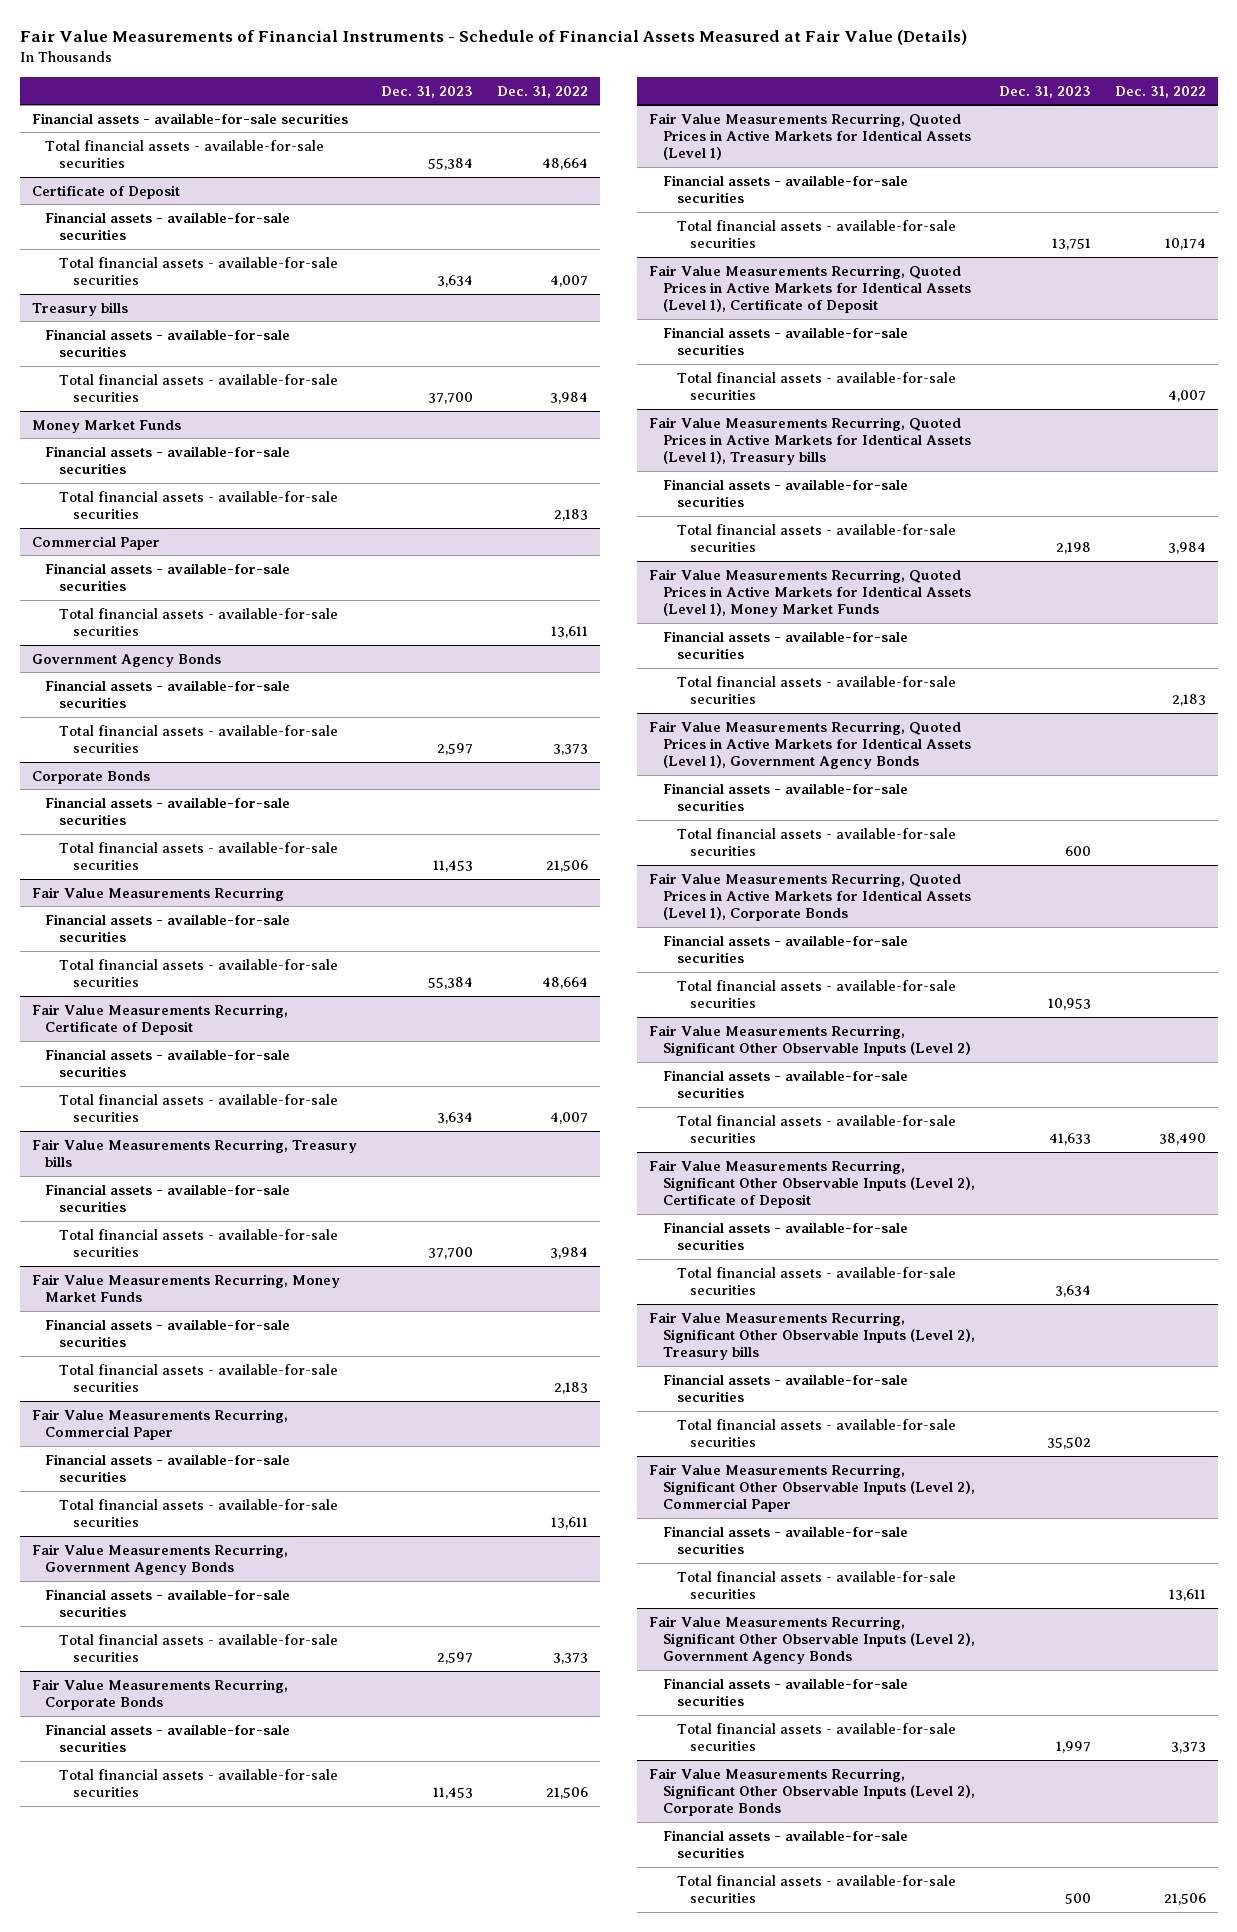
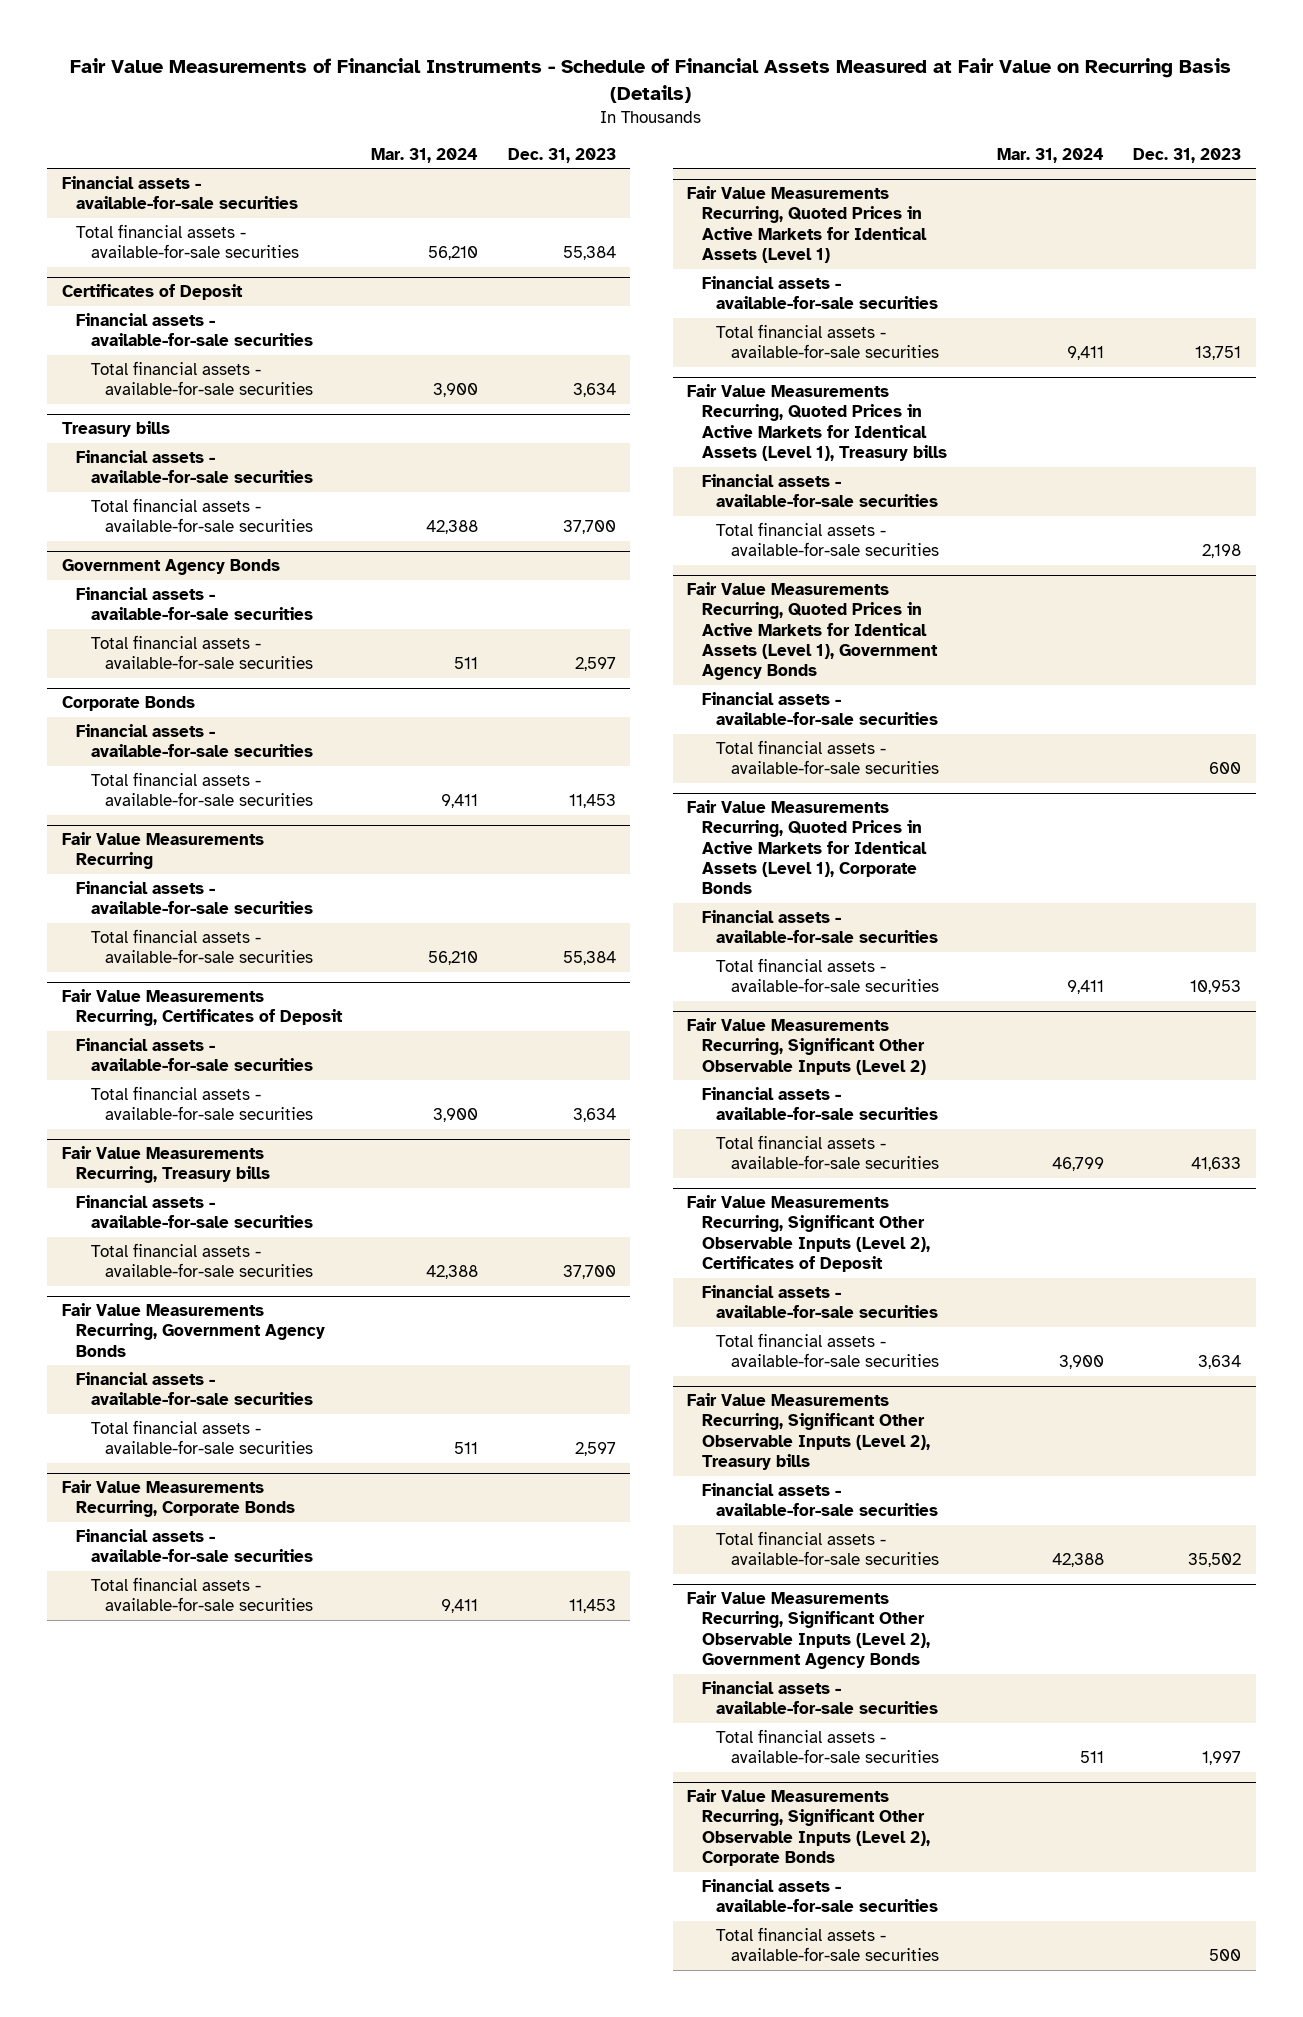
[19,30,967,46] Fair Value Measurements of Financial Instruments - Schedule of Financial Assets Measured at Fair Value (Details) -> [70,58,1232,103] Fair Value Measurements of Financial Instruments - Schedule of Financial Assets Measured at Fair Value on Recurring Basis (Details)
[497,85,589,98] Dec. 31, 2022 -> none
none -> [371,147,479,163] Mar. 31, 2024
[31,184,180,199] Certificate of Deposit -> [61,284,243,301] Certificates of Deposit
[31,419,181,433] Money Market Funds -> none
[45,445,291,474] Financial assets - available-for-sale securities -> none
[59,490,339,519] Total financial assets - available-for-sale securities -> none
[31,535,160,550] Commercial Paper -> none
[45,562,291,591] Financial assets - available-for-sale securities -> none
[59,607,339,636] Total financial assets - available-for-sale securities -> none
[31,1003,288,1035] Fair Value Measurements Recurring, Certificate of Deposit -> [61,989,344,1027] Fair Value Measurements Recurring, Certificates of Deposit
[31,1273,340,1302] Fair Value Measurements Recurring, Money Market Funds -> none
[45,1318,291,1347] Financial assets - available-for-sale securities -> none
[59,1363,339,1392] Total financial assets - available-for-sale securities -> none
[31,1408,288,1440] Fair Value Measurements Recurring, Commercial Paper -> none
[45,1453,291,1482] Financial assets - available-for-sale securities -> none
[59,1498,339,1527] Total financial assets - available-for-sale securities -> none
[649,264,971,314] Fair Value Measurements Recurring, Quoted Prices in Active Markets for Identical Assets (Level 1), Certificate of Deposit -> none
[662,326,908,355] Financial assets - available-for-sale securities -> none
[676,371,956,400] Total financial assets - available-for-sale securities -> none
[649,568,971,618] Fair Value Measurements Recurring, Quoted Prices in Active Markets for Identical Assets (Level 1), Money Market Funds -> none
[662,630,908,659] Financial assets - available-for-sale securities -> none
[676,675,956,704] Total financial assets - available-for-sale securities -> none
[649,1159,975,1209] Fair Value Measurements Recurring, Significant Other Observable Inputs (Level 2), Certificate of Deposit -> [687,1195,930,1272] Fair Value Measurements Recurring, Significant Other Observable Inputs (Level 2), Certificates of Deposit
[649,1463,975,1513] Fair Value Measurements Recurring, Significant Other Observable Inputs (Level 2), Commercial Paper -> none
[662,1525,908,1554] Financial assets - available-for-sale securities -> none
[676,1570,956,1599] Total financial assets - available-for-sale securities -> none

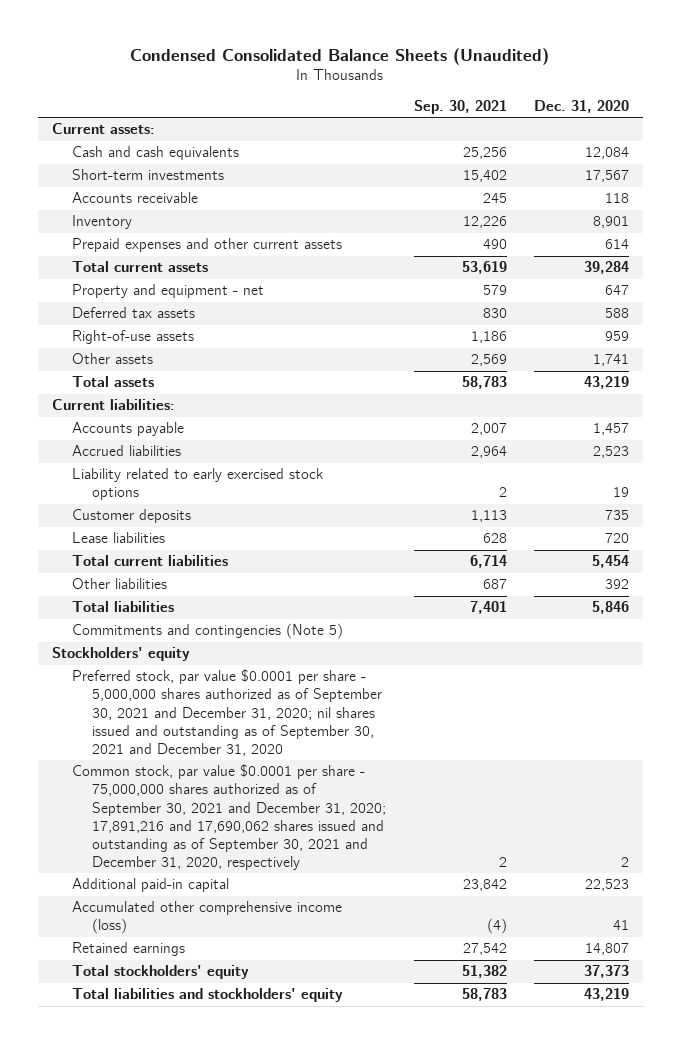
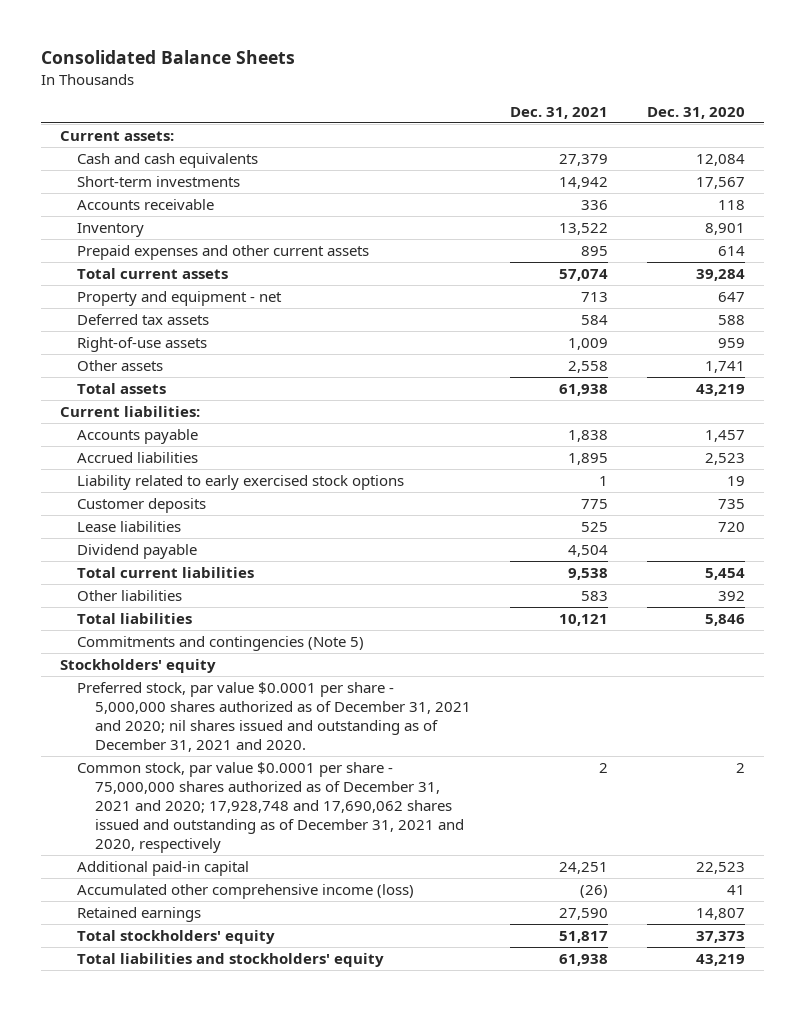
[130,47,550,65] Condensed Consolidated Balance Sheets (Unaudited) -> [40,50,295,65] Consolidated Balance Sheets
[413,100,507,115] Sep. 30, 2021 -> none
none -> [509,106,608,119] Dec. 31, 2021
none -> [77,543,198,559] Dividend payable
[71,669,383,756] Preferred stock, par value $0.0001 per share - 5,000,000 shares authorized as of September 30, 2021 and December 31, 2020; nil shares issued and outstanding as of September 30, 2021 and December 31, 2020 -> [77,681,471,752] Preferred stock, par value $0.0001 per share - 5,000,000 shares authorized as of December 31, 2021 and 2020; nil shares issued and outstanding as of December 31, 2021 and 2020.
[71,764,387,870] Common stock, par value $0.0001 per share - 75,000,000 shares authorized as of September 30, 2021 and December 31, 2020; 17,891,216 and 17,690,062 shares issued and outstanding as of September 30, 2021 and December 31, 2020, respectively -> [77,761,464,853] Common stock, par value $0.0001 per share - 75,000,000 shares authorized as of December 31, 2021 and 2020; 17,928,748 and 17,690,062 shares issued and outstanding as of December 31, 2021 and 2020, respectively

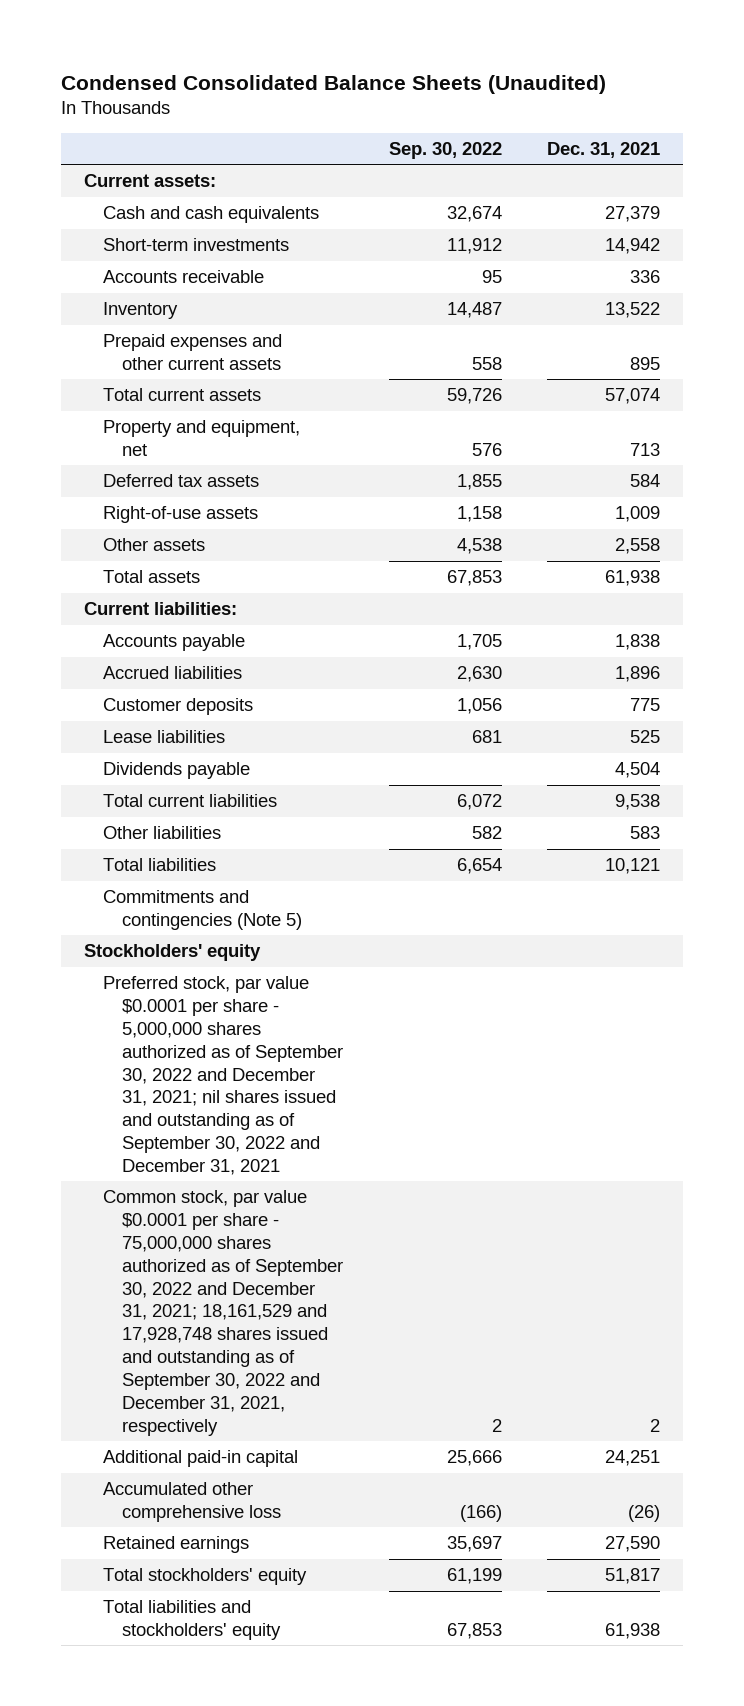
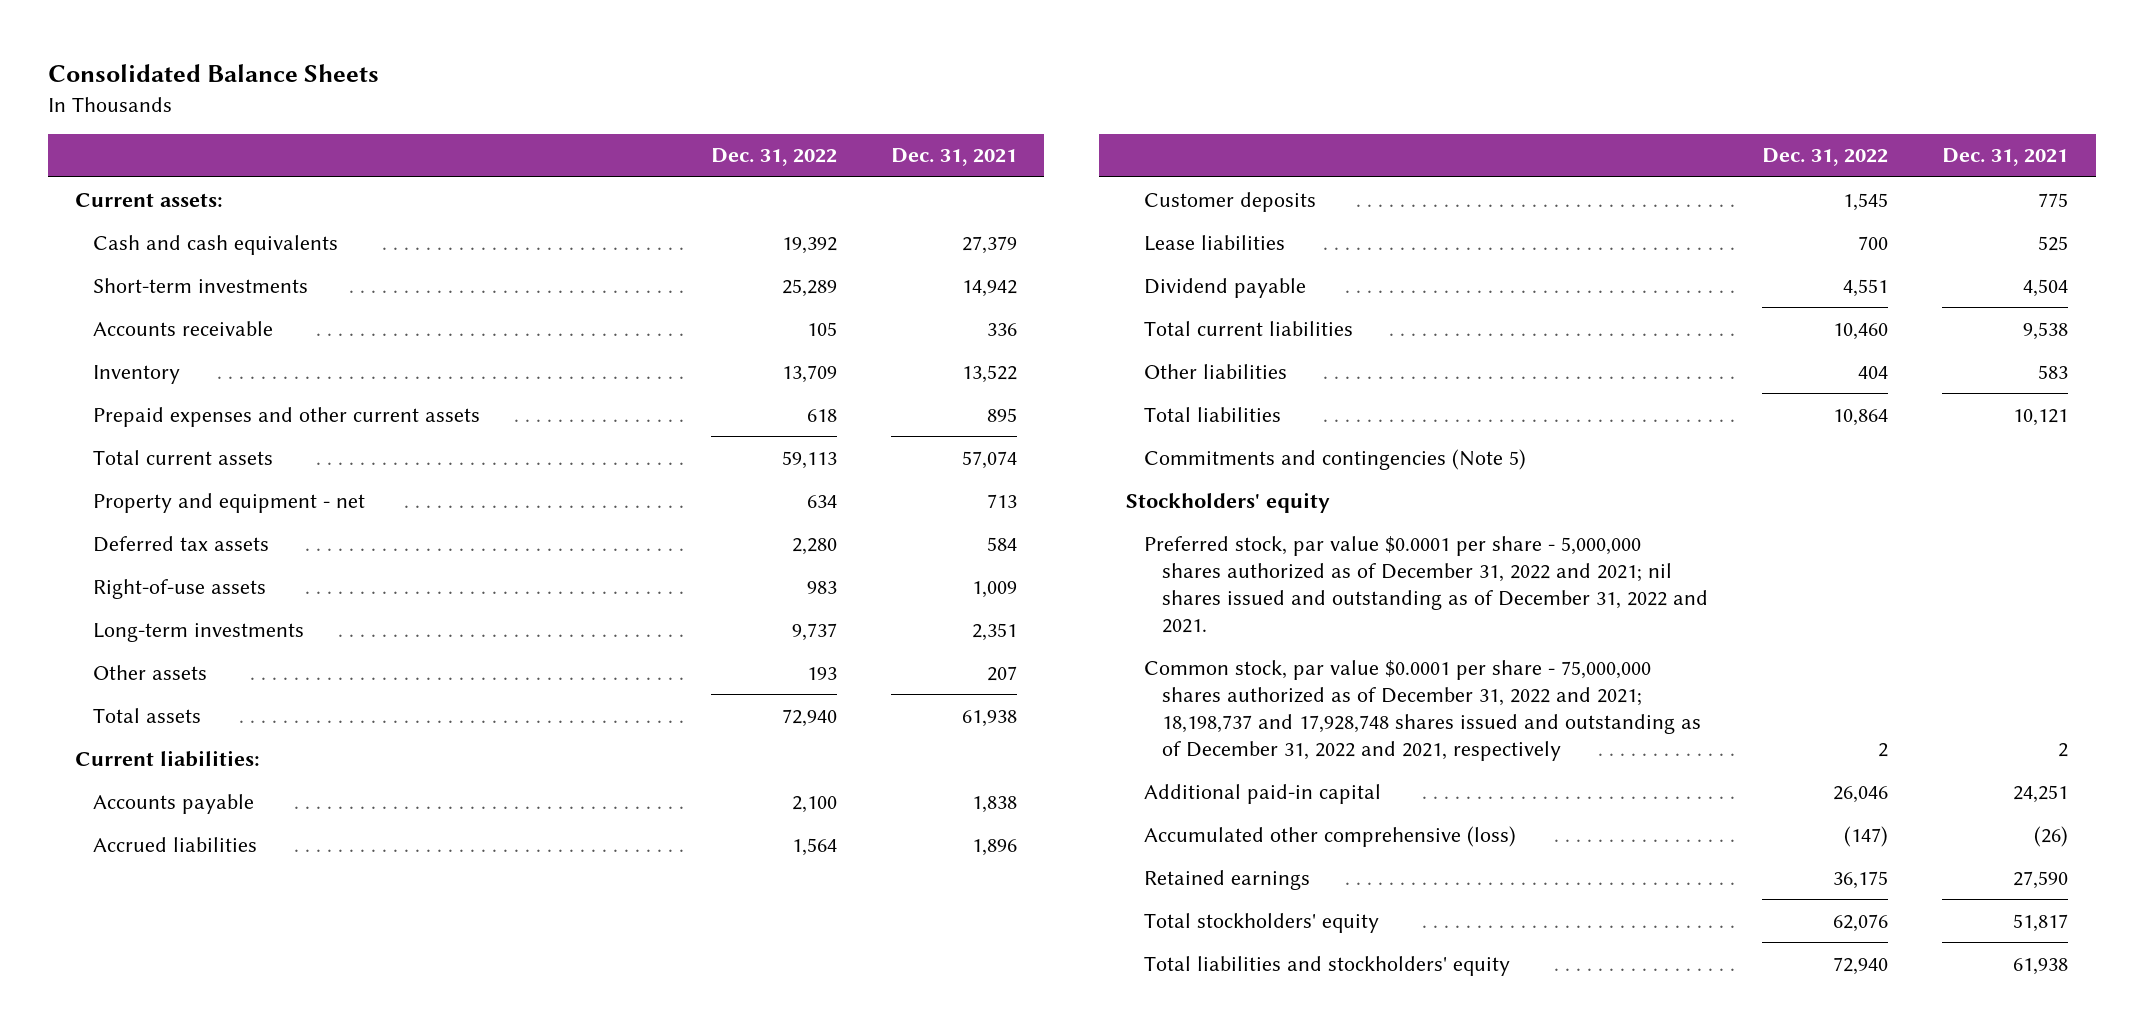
[61,74,607,94] Condensed Consolidated Balance Sheets (Unaudited) -> [47,63,379,82] Consolidated Balance Sheets
[388,141,502,159] Sep. 30, 2022 -> none
none -> [710,148,837,167] Dec. 31, 2022
[102,420,300,456] Property and equipment, net -> [92,492,365,513] Property and equipment - net
none -> [92,622,304,642] Long-term investments
[615,538,661,555] 2,558 -> [986,665,1017,681] 207
[102,762,250,780] Dividends payable -> [1144,277,1307,298] Dividend payable
[102,976,343,1175] Preferred stock, par value $0.0001 per share - 5,000,000 shares authorized as of September 30, 2022 and December 31, 2021; nil shares issued and outstanding as of September 30, 2022 and December 31, 2021 -> [1144,535,1708,633] Preferred stock, par value $0.0001 per share - 5,000,000 shares authorized as of December 31, 2022 and 2021; nil shares issued and outstanding as of December 31, 2022 and 2021.
[102,1190,343,1436] Common stock, par value $0.0001 per share - 75,000,000 shares authorized as of September 30, 2022 and December 31, 2021; 18,161,529 and 17,928,748 shares issued and outstanding as of September 30, 2022 and December 31, 2021, respectively -> [1144,659,1701,761] Common stock, par value $0.0001 per share - 75,000,000 shares authorized as of December 31, 2022 and 2021; 18,198,737 and 17,928,748 shares issued and outstanding as of December 31, 2022 and 2021, respectively
[102,1482,281,1522] Accumulated other comprehensive loss -> [1144,825,1517,847] Accumulated other comprehensive (loss)

